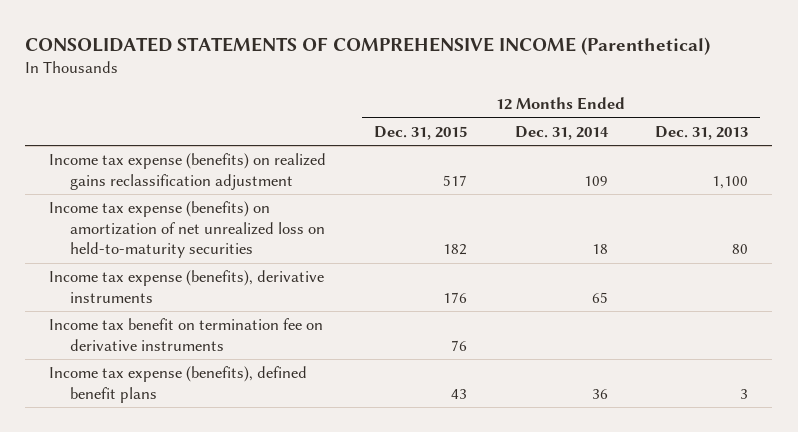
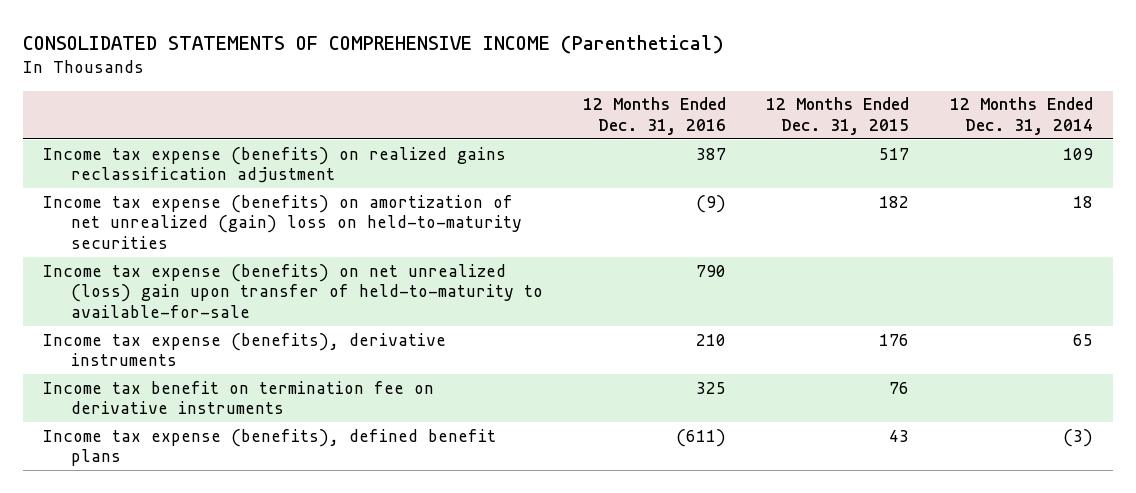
[655,125,749,140] Dec. 31, 2013 -> none
none -> [583,97,727,135] 12 Months Ended Dec. 31, 2016
[49,201,325,259] Income tax expense (benefits) on amortization of net unrealized loss on held-to-maturity securities -> [43,194,522,250] Income tax expense (benefits) on amortization of net unrealized (gain) loss on held-to-maturity securities
none -> [43,263,543,319] Income tax expense (benefits) on net unrealized (loss) gain upon transfer of held-to-maturity to available-for-sale
[591,388,608,399] 36 -> [1062,428,1093,447] (3)

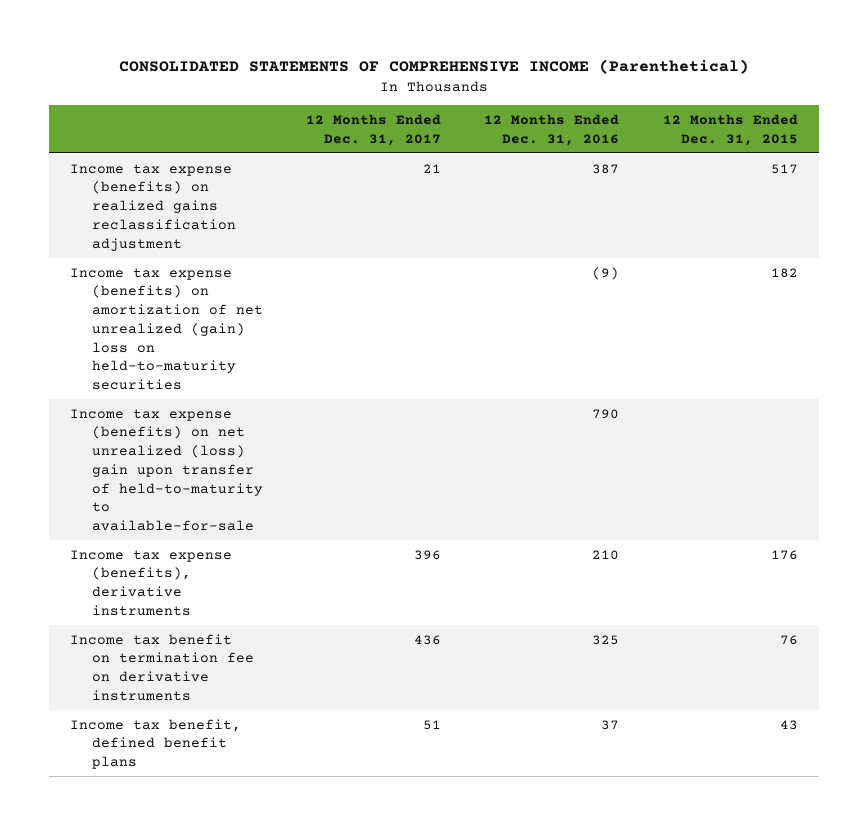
[949,97,1093,135] 12 Months Ended Dec. 31, 2014 -> none
none -> [306,113,442,146] 12 Months Ended Dec. 31, 2017
[43,428,497,467] Income tax expense (benefits), defined benefit plans -> [70,718,242,770] Income tax benefit, defined benefit plans
[676,428,727,447] (611) -> [601,719,620,730] 37

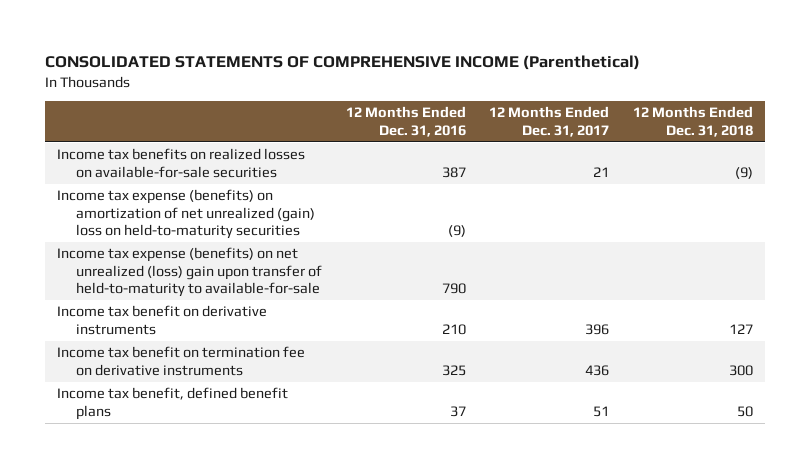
[662,113,798,146] 12 Months Ended Dec. 31, 2015 -> none
none -> [633,106,754,137] 12 Months Ended Dec. 31, 2018
[70,163,236,251] Income tax expense (benefits) on realized gains reclassification adjustment -> [56,148,305,178] Income tax benefits on realized losses on available-for-sale securities
[70,549,233,616] Income tax expense (benefits), derivative instruments -> [56,305,267,335] Income tax benefit on derivative instruments

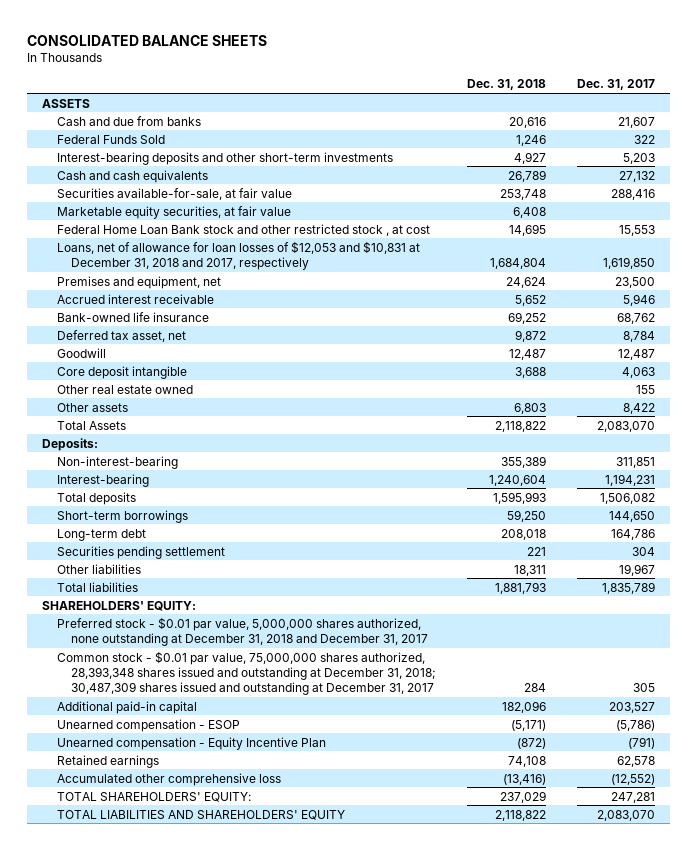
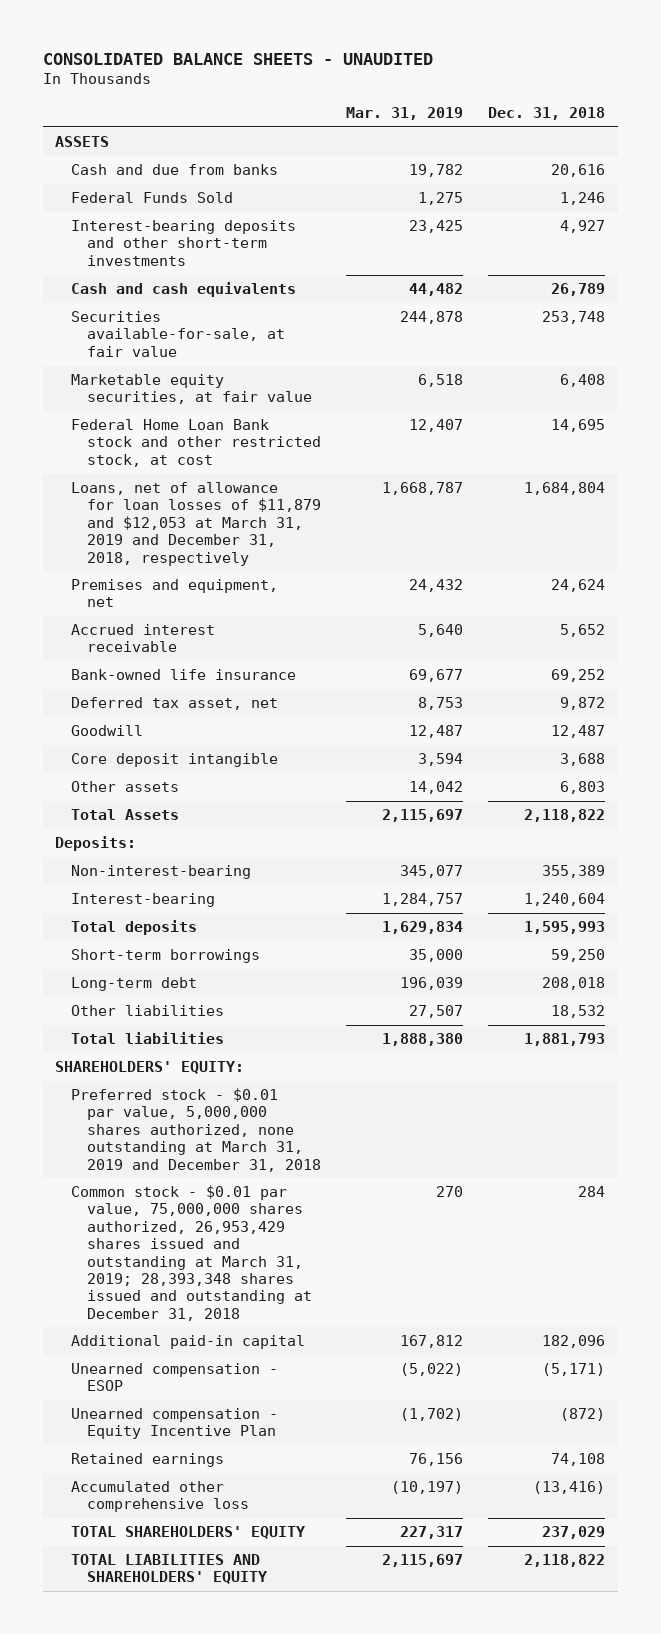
[27,34,268,46] CONSOLIDATED BALANCE SHEETS -> [42,52,433,65] CONSOLIDATED BALANCE SHEETS - UNAUDITED
[576,79,655,91] Dec. 31, 2017 -> none
none -> [345,106,463,120] Mar. 31, 2019
[56,223,430,236] Federal Home Loan Bank stock and other restricted stock , at cost -> [70,419,321,467] Federal Home Loan Bank stock and other restricted stock, at cost
[56,240,420,270] Loans, net of allowance for loan losses of $12,053 and $10,831 at December 31, 2018 and 2017, respectively -> [70,482,321,566] Loans, net of allowance for loan losses of $11,879 and $12,053 at March 31, 2019 and December 31, 2018, respectively
[56,384,193,394] Other real estate owned -> none
[56,545,225,559] Securities pending settlement -> none
[513,564,546,576] 18,311 -> [551,1005,606,1019] 18,532
[56,616,429,646] Preferred stock - $0.01 par value, 5,000,000 shares authorized, none outstanding at December 31, 2018 and December 31, 2017 -> [70,1088,321,1172] Preferred stock - $0.01 par value, 5,000,000 shares authorized, none outstanding at March 31, 2019 and December 31, 2018
[56,650,437,696] Common stock - $0.01 par value, 75,000,000 shares authorized, 28,393,348 shares issued and outstanding at December 31, 2018; 30,487,309 shares issued and outstanding at December 31, 2017 -> [70,1185,312,1321] Common stock - $0.01 par value, 75,000,000 shares authorized, 26,953,429 shares issued and outstanding at March 31, 2019; 28,393,348 shares issued and outstanding at December 31, 2018
[56,791,251,802] TOTAL SHAREHOLDERS' EQUITY: -> [70,1526,305,1540] TOTAL SHAREHOLDERS' EQUITY

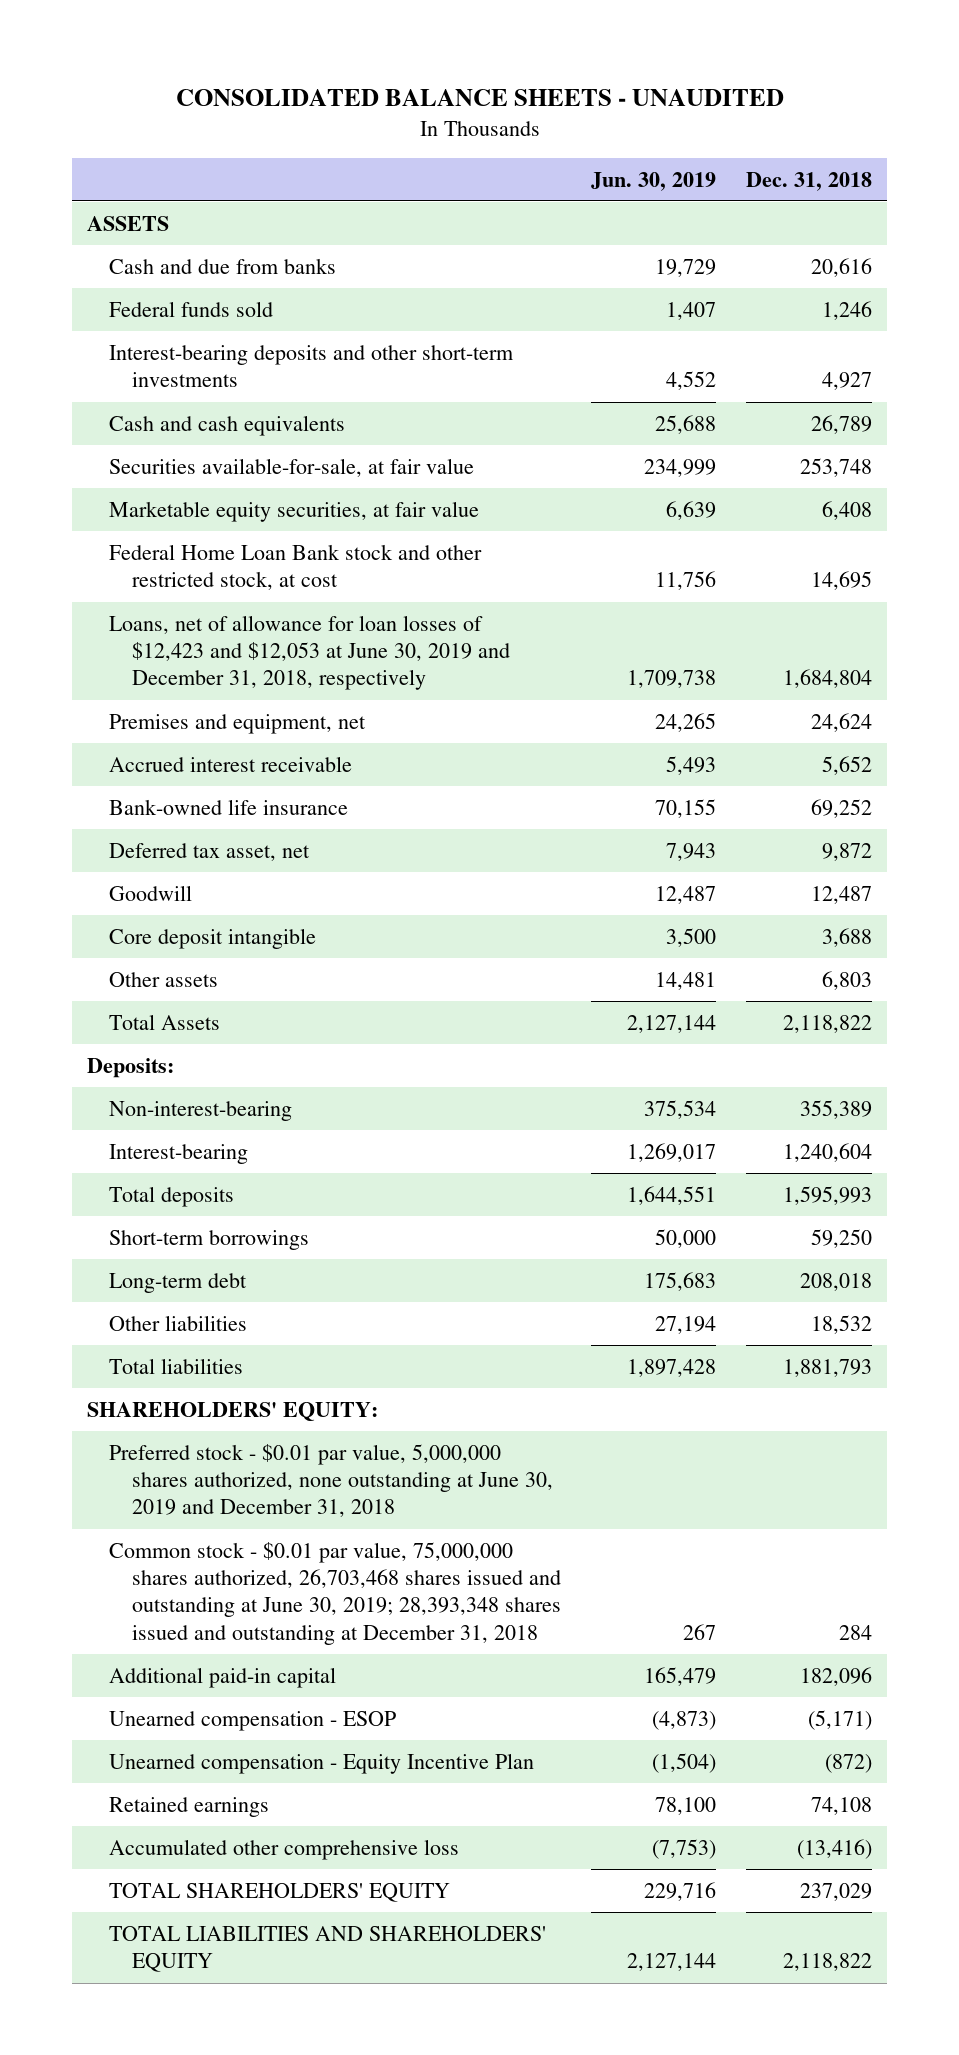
[345,106,463,120] Mar. 31, 2019 -> none
none -> [590,171,716,191] Jun. 30, 2019
[70,192,233,204] Federal Funds Sold -> [109,300,274,317] Federal funds sold
[70,482,321,566] Loans, net of allowance for loan losses of $11,879 and $12,053 at March 31, 2019 and December 31, 2018, respectively -> [109,614,510,691] Loans, net of allowance for loan losses of $12,423 and $12,053 at June 30, 2019 and December 31, 2018, respectively
[70,1088,321,1172] Preferred stock - $0.01 par value, 5,000,000 shares authorized, none outstanding at March 31, 2019 and December 31, 2018 -> [109,1443,553,1518] Preferred stock - $0.01 par value, 5,000,000 shares authorized, none outstanding at June 30, 2019 and December 31, 2018
[70,1185,312,1321] Common stock - $0.01 par value, 75,000,000 shares authorized, 26,953,429 shares issued and outstanding at March 31, 2019; 28,393,348 shares issued and outstanding at December 31, 2018 -> [109,1541,561,1645] Common stock - $0.01 par value, 75,000,000 shares authorized, 26,703,468 shares issued and outstanding at June 30, 2019; 28,393,348 shares issued and outstanding at December 31, 2018

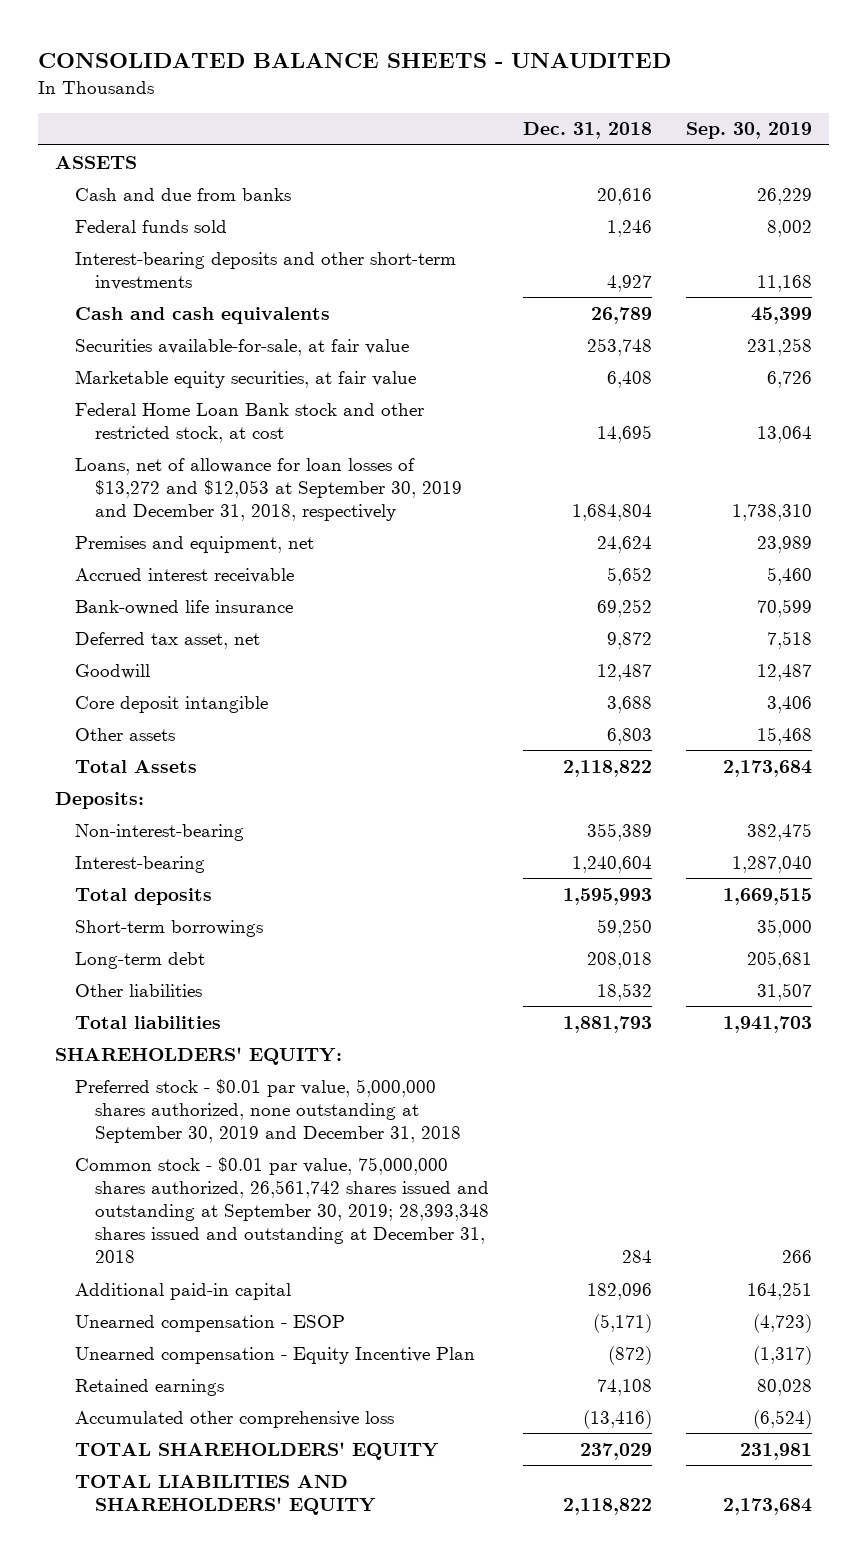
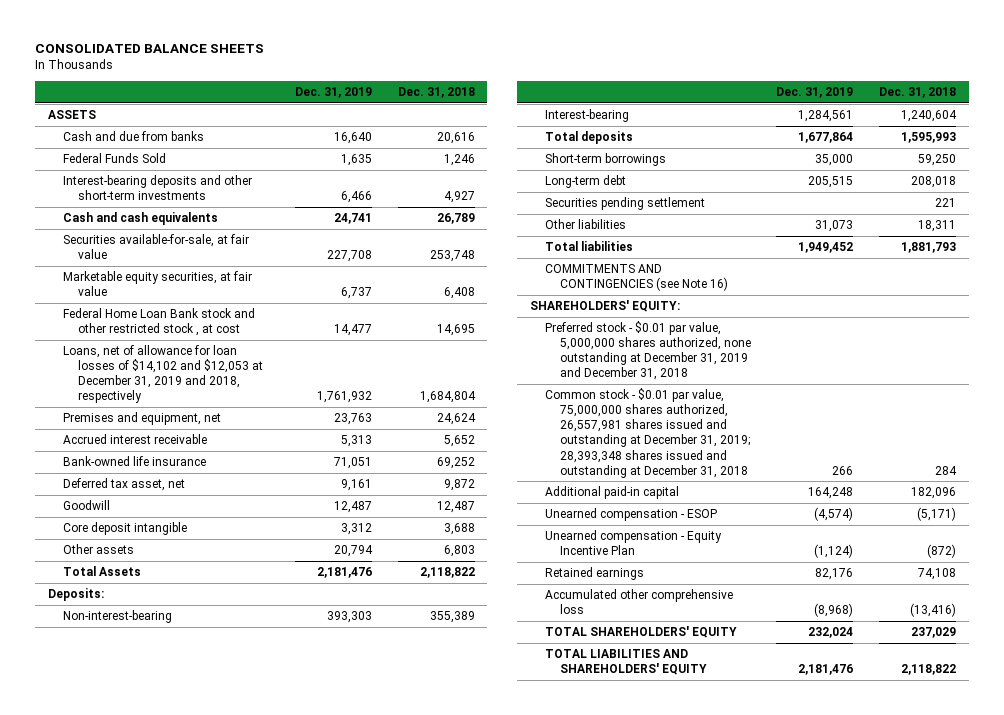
[37,52,671,68] CONSOLIDATED BALANCE SHEETS - UNAUDITED -> [35,44,265,54] CONSOLIDATED BALANCE SHEETS
[686,122,813,140] Sep. 30, 2019 -> none
none -> [294,87,372,99] Dec. 31, 2019
[75,219,228,233] Federal funds sold -> [62,152,166,163] Federal Funds Sold
[75,402,425,443] Federal Home Loan Bank stock and other restricted stock, at cost -> [62,307,255,337] Federal Home Loan Bank stock and other restricted stock , at cost
[75,457,463,521] Loans, net of allowance for loan losses of $13,272 and $12,053 at September 30, 2019 and December 31, 2018, respectively -> [62,344,263,404] Loans, net of allowance for loan losses of $14,102 and $12,053 at December 31, 2019 and 2018, respectively
none -> [544,196,705,210] Securities pending settlement
[597,982,653,1001] 18,532 -> [918,219,957,232] 18,311
none -> [544,263,728,292] COMMITMENTS AND CONTINGENCIES (see Note 16)
[75,1078,462,1143] Preferred stock - $0.01 par value, 5,000,000 shares authorized, none outstanding at September 30, 2019 and December 31, 2018 -> [544,320,751,381] Preferred stock - $0.01 par value, 5,000,000 shares authorized, none outstanding at December 31, 2019 and December 31, 2018
[75,1156,490,1264] Common stock - $0.01 par value, 75,000,000 shares authorized, 26,561,742 shares issued and outstanding at September 30, 2019; 28,393,348 shares issued and outstanding at December 31, 2018 -> [544,387,750,478] Common stock - $0.01 par value, 75,000,000 shares authorized, 26,557,981 shares issued and outstanding at December 31, 2019; 28,393,348 shares issued and outstanding at December 31, 2018

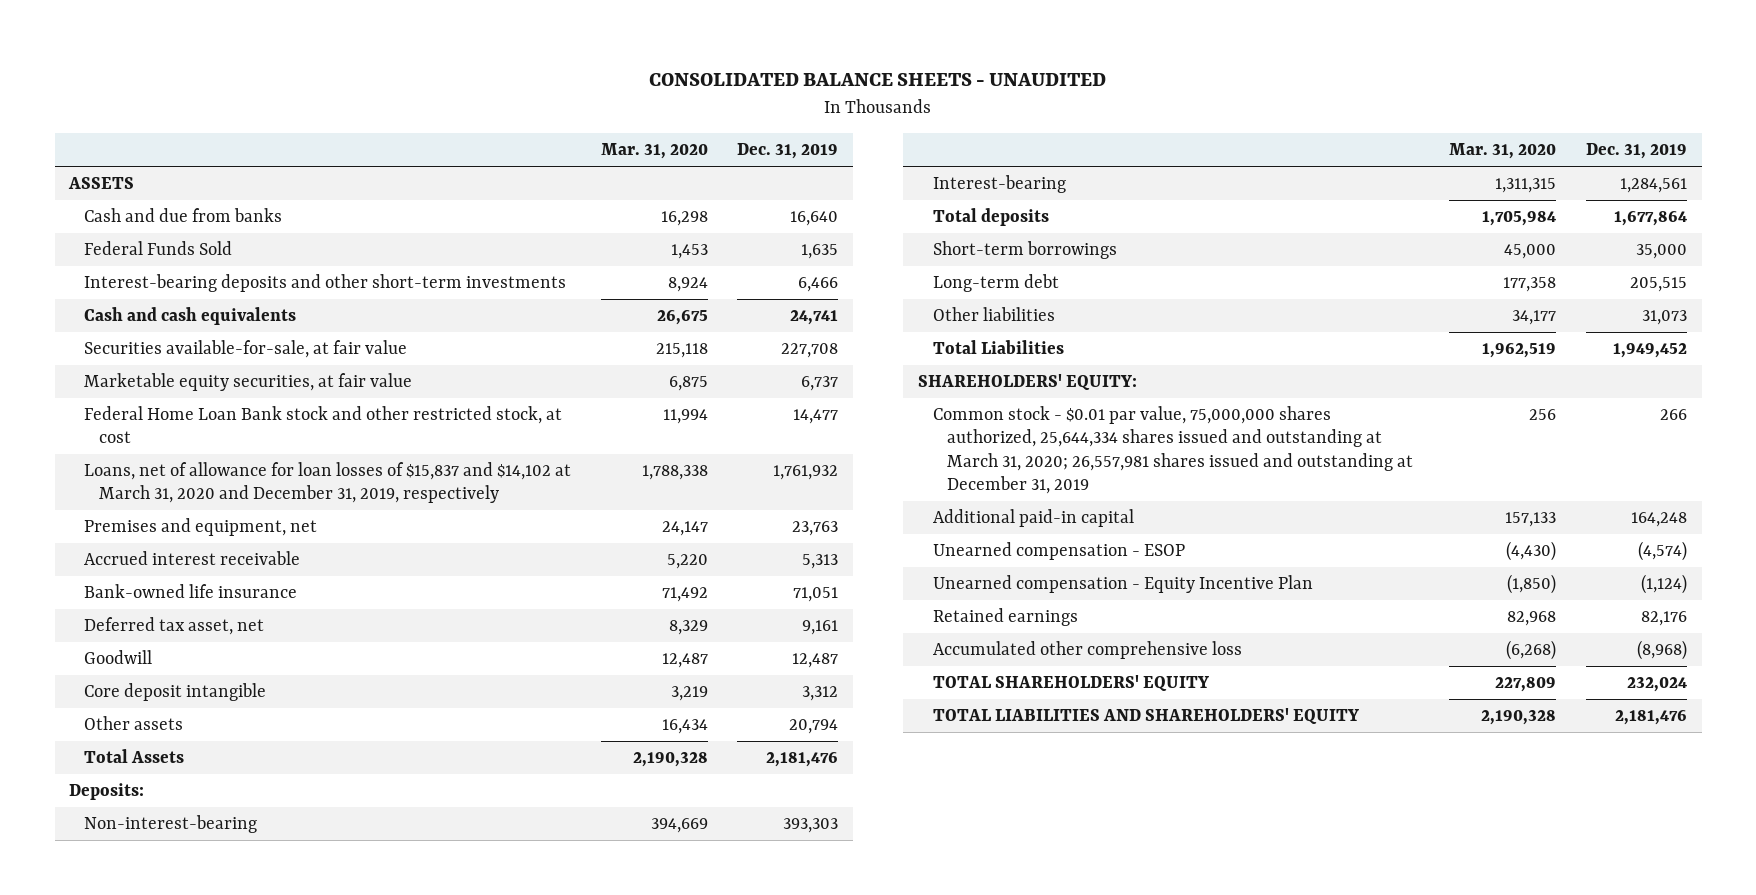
[35,44,265,54] CONSOLIDATED BALANCE SHEETS -> [649,72,1107,86] CONSOLIDATED BALANCE SHEETS - UNAUDITED
[397,87,475,99] Dec. 31, 2018 -> none
none -> [600,143,708,160] Mar. 31, 2020
[62,307,255,337] Federal Home Loan Bank stock and other restricted stock , at cost -> [84,406,563,444] Federal Home Loan Bank stock and other restricted stock, at cost
[62,344,263,404] Loans, net of allowance for loan losses of $14,102 and $12,053 at December 31, 2019 and 2018, respectively -> [84,462,572,504] Loans, net of allowance for loan losses of $15,837 and $14,102 at March 31, 2020 and December 31, 2019, respectively
[544,196,705,210] Securities pending settlement -> none
[544,263,728,292] COMMITMENTS AND CONTINGENCIES (see Note 16) -> none
[544,240,633,251] Total liabilities -> [932,340,1064,355] Total Liabilities
[544,320,751,381] Preferred stock - $0.01 par value, 5,000,000 shares authorized, none outstanding at December 31, 2019 and December 31, 2018 -> none
[544,387,750,478] Common stock - $0.01 par value, 75,000,000 shares authorized, 26,557,981 shares issued and outstanding at December 31, 2019; 28,393,348 shares issued and outstanding at December 31, 2018 -> [932,406,1414,494] Common stock - $0.01 par value, 75,000,000 shares authorized, 25,644,334 shares issued and outstanding at March 31, 2020; 26,557,981 shares issued and outstanding at December 31, 2019

